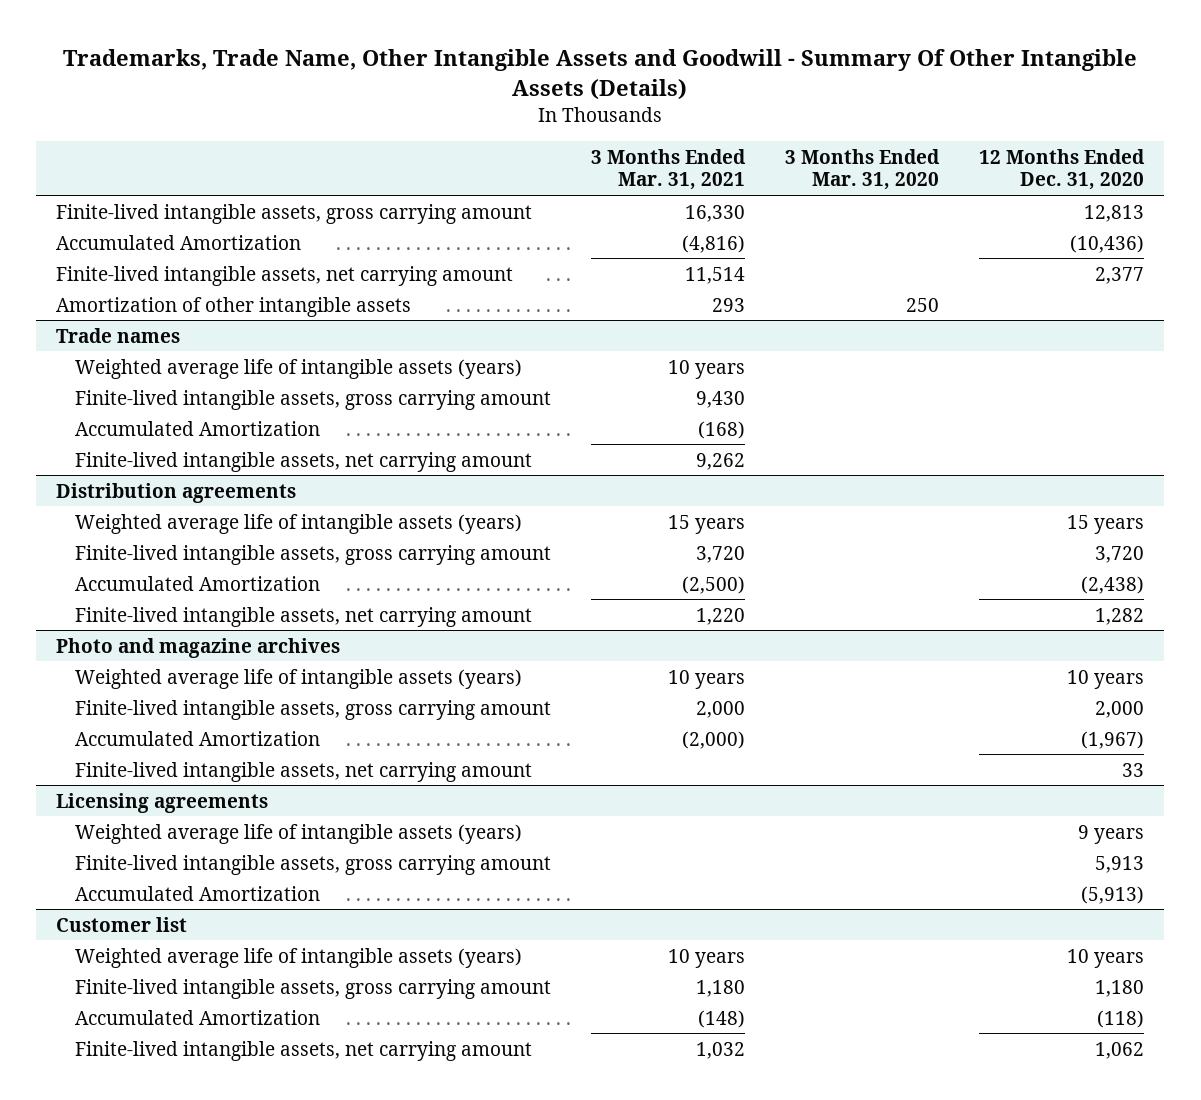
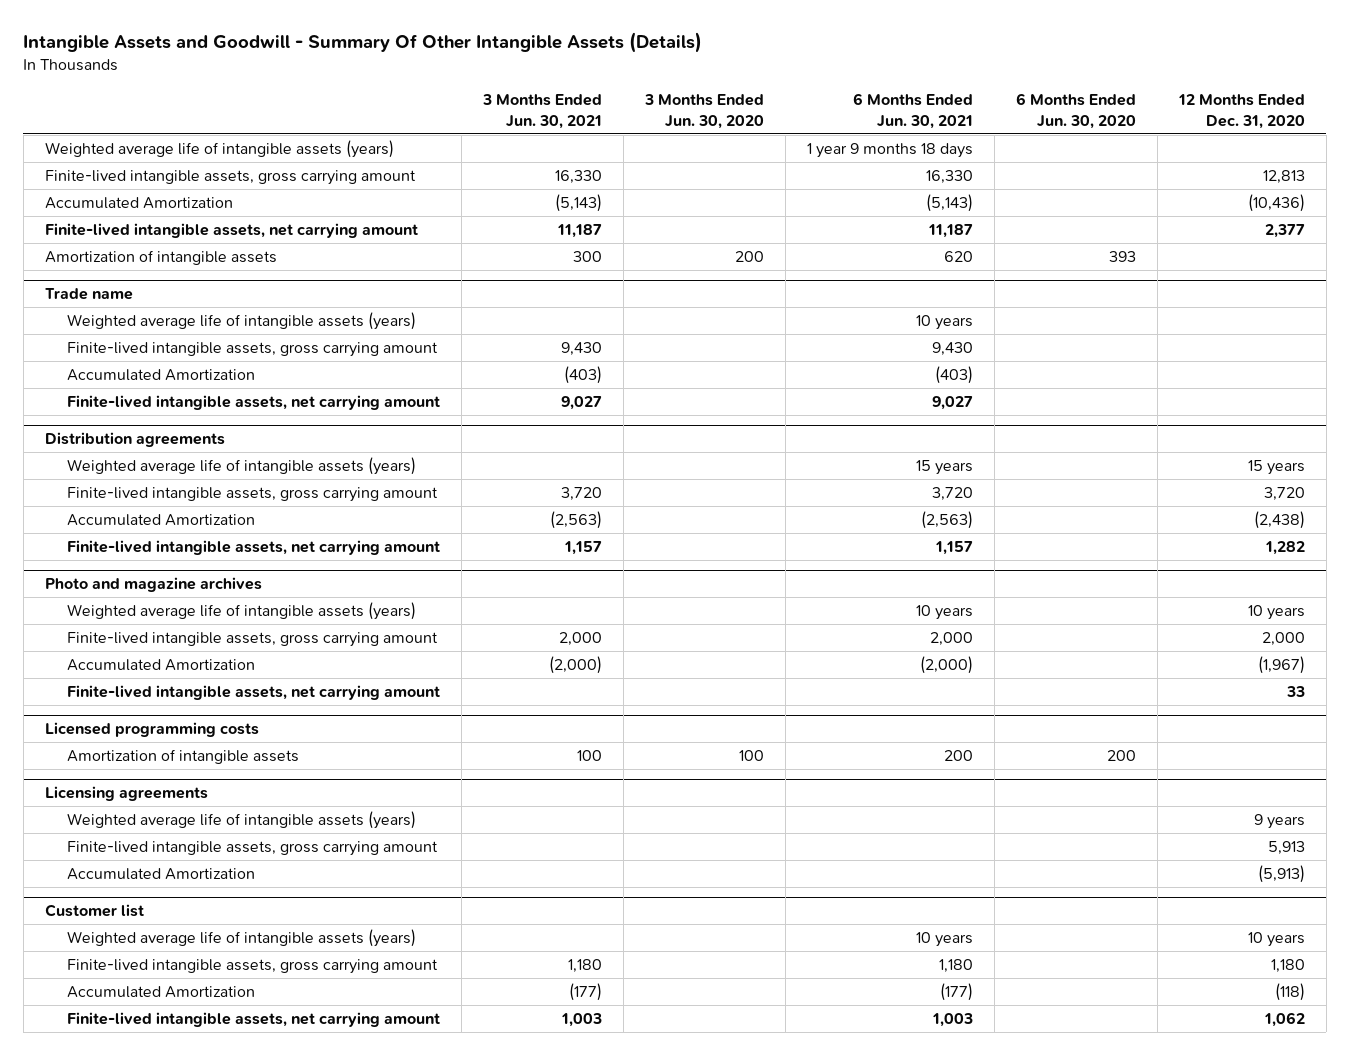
[63,49,1138,101] Trademarks, Trade Name, Other Intangible Assets and Goodwill - Summary Of Other Intangible Assets (Details) -> [23,32,703,54] Intangible Assets and Goodwill - Summary Of Other Intangible Assets (Details)
[591,148,747,191] 3 Months Ended Mar. 31, 2021 -> none
[785,148,941,191] 3 Months Ended Mar. 31, 2020 -> none
none -> [482,93,603,129] 3 Months Ended Jun. 30, 2021
none -> [644,93,765,129] 3 Months Ended Jun. 30, 2020
none -> [853,92,974,129] 6 Months Ended Jun. 30, 2021
none -> [1016,92,1137,129] 6 Months Ended Jun. 30, 2020
none -> [44,139,394,158] Weighted average life of intangible assets (years)
[56,296,412,317] Amortization of other intangible assets -> [44,249,277,265] Amortization of intangible assets
[56,327,181,343] Trade names -> [44,288,133,301] Trade name
none -> [44,722,259,738] Licensed programming costs
none -> [67,748,300,764] Amortization of intangible assets

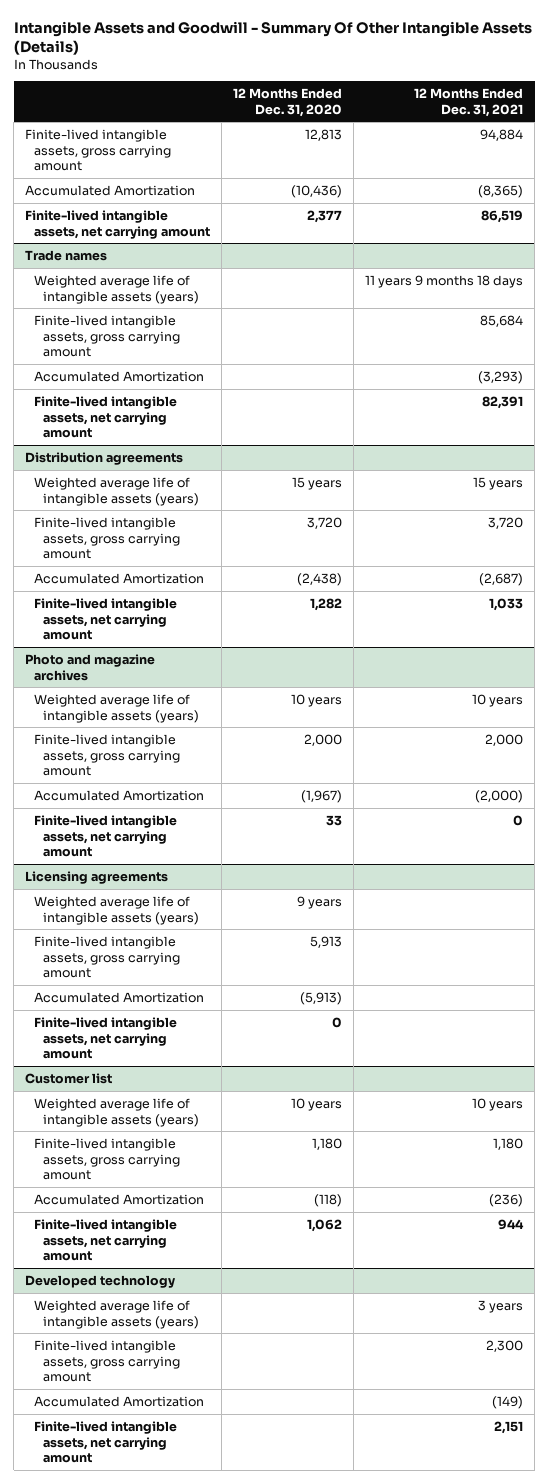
[482,93,603,129] 3 Months Ended Jun. 30, 2021 -> none
[644,93,765,129] 3 Months Ended Jun. 30, 2020 -> none
[853,92,974,129] 6 Months Ended Jun. 30, 2021 -> none
[1016,92,1137,129] 6 Months Ended Jun. 30, 2020 -> none
none -> [414,87,524,117] 12 Months Ended Dec. 31, 2021
[44,139,394,158] Weighted average life of intangible assets (years) -> none
[44,249,277,265] Amortization of intangible assets -> none
[44,288,133,301] Trade name -> [25,249,108,261] Trade names
[44,722,259,738] Licensed programming costs -> none
[67,748,300,764] Amortization of intangible assets -> none
none -> [34,1016,178,1060] Finite-lived intangible assets, net carrying amount
none -> [25,1274,176,1288] Developed technology
none -> [34,1299,199,1329] Weighted average life of intangible assets (years)
none -> [34,1339,180,1383] Finite-lived intangible assets, gross carrying amount
none -> [34,1395,205,1407] Accumulated Amortization
none -> [34,1420,178,1464] Finite-lived intangible assets, net carrying amount

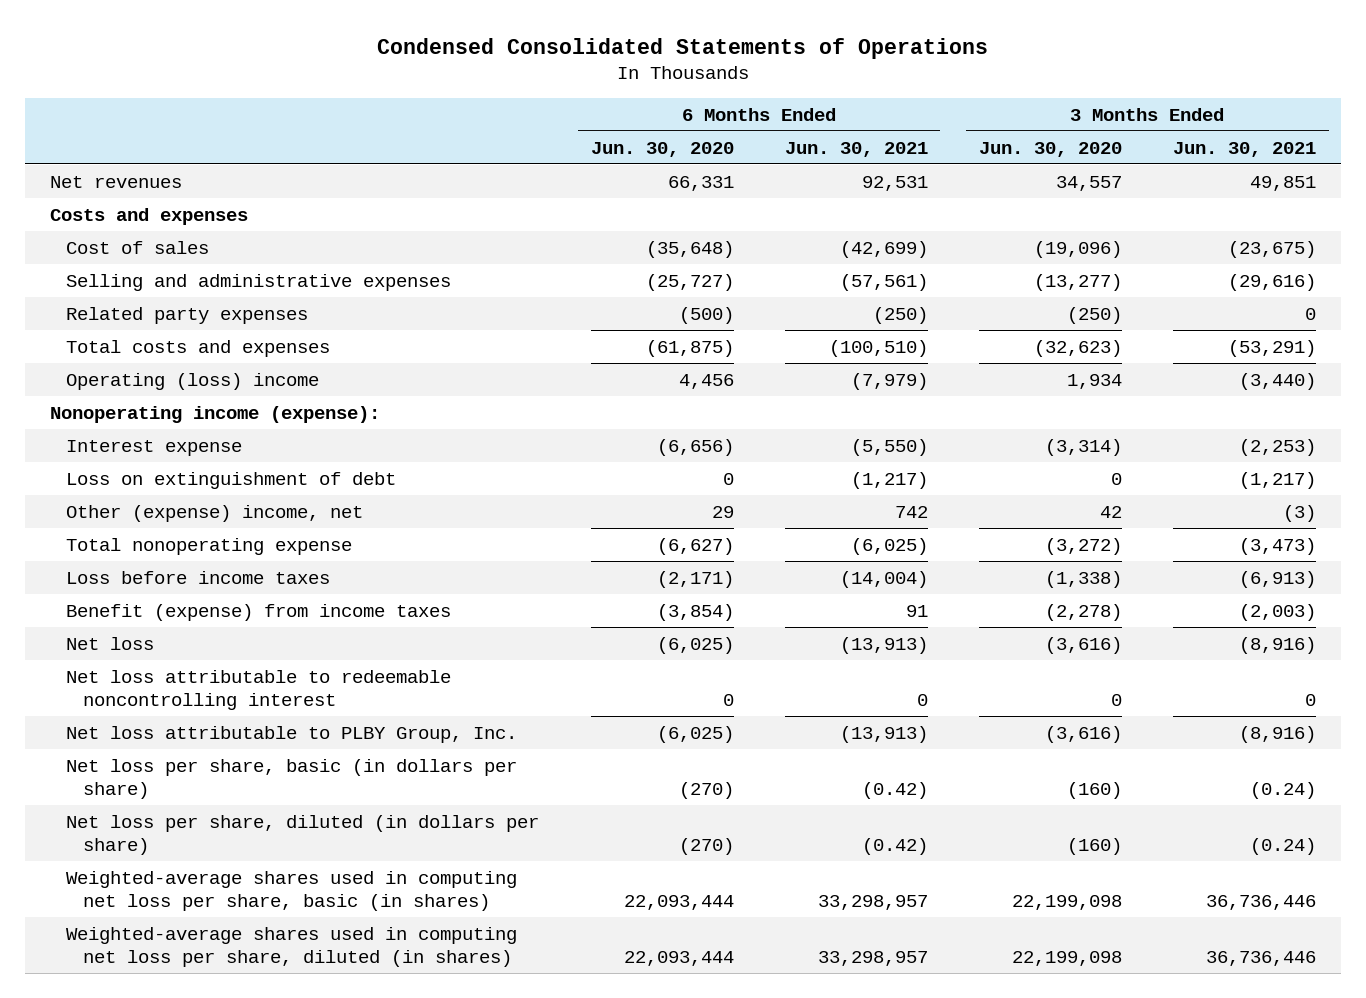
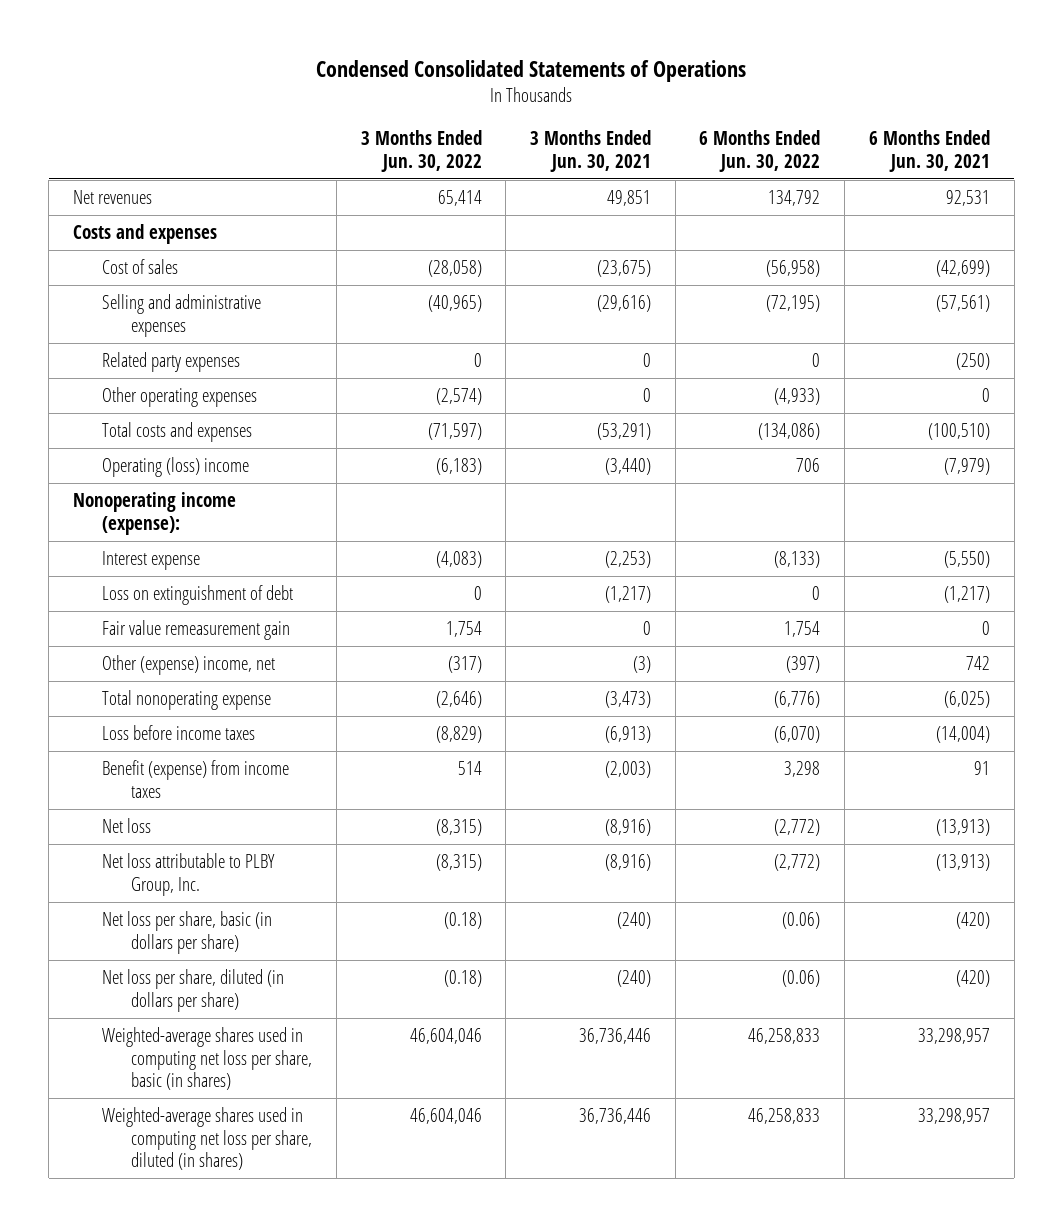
[590,141,734,157] Jun. 30, 2020 -> none
[978,141,1122,157] Jun. 30, 2020 -> none
none -> [360,130,482,172] 3 Months Ended Jun. 30, 2022
none -> [699,130,821,172] 6 Months Ended Jun. 30, 2022
none -> [102,387,258,408] Other operating expenses
none -> [102,620,291,641] Fair value remeasurement gain
[66,669,452,710] Net loss attributable to redeemable noncontrolling interest -> none
[861,781,928,799] (0.42) -> [955,912,990,930] (420)
[1249,781,1316,799] (0.24) -> [617,912,652,930] (240)
[861,837,928,855] (0.42) -> [955,970,990,988] (420)
[1249,837,1316,855] (0.24) -> [617,970,652,988] (240)

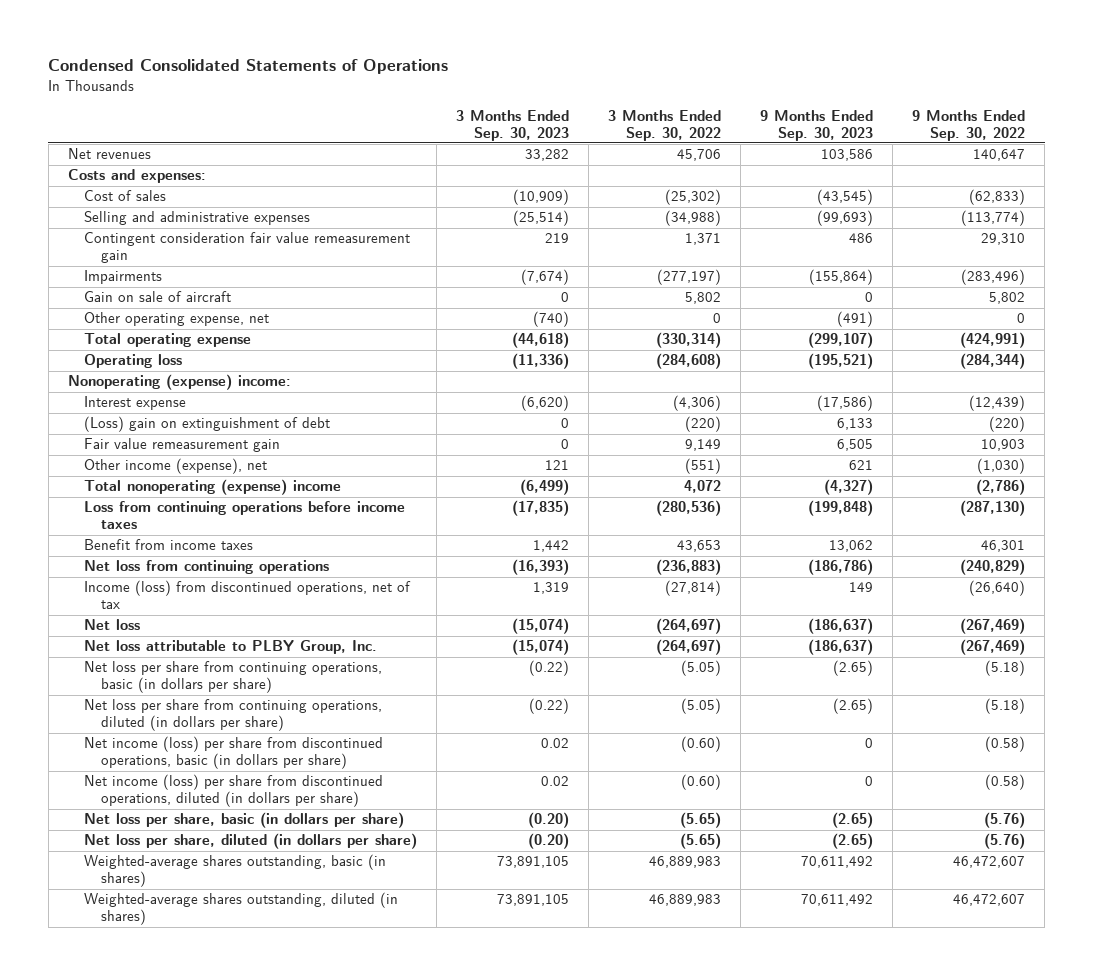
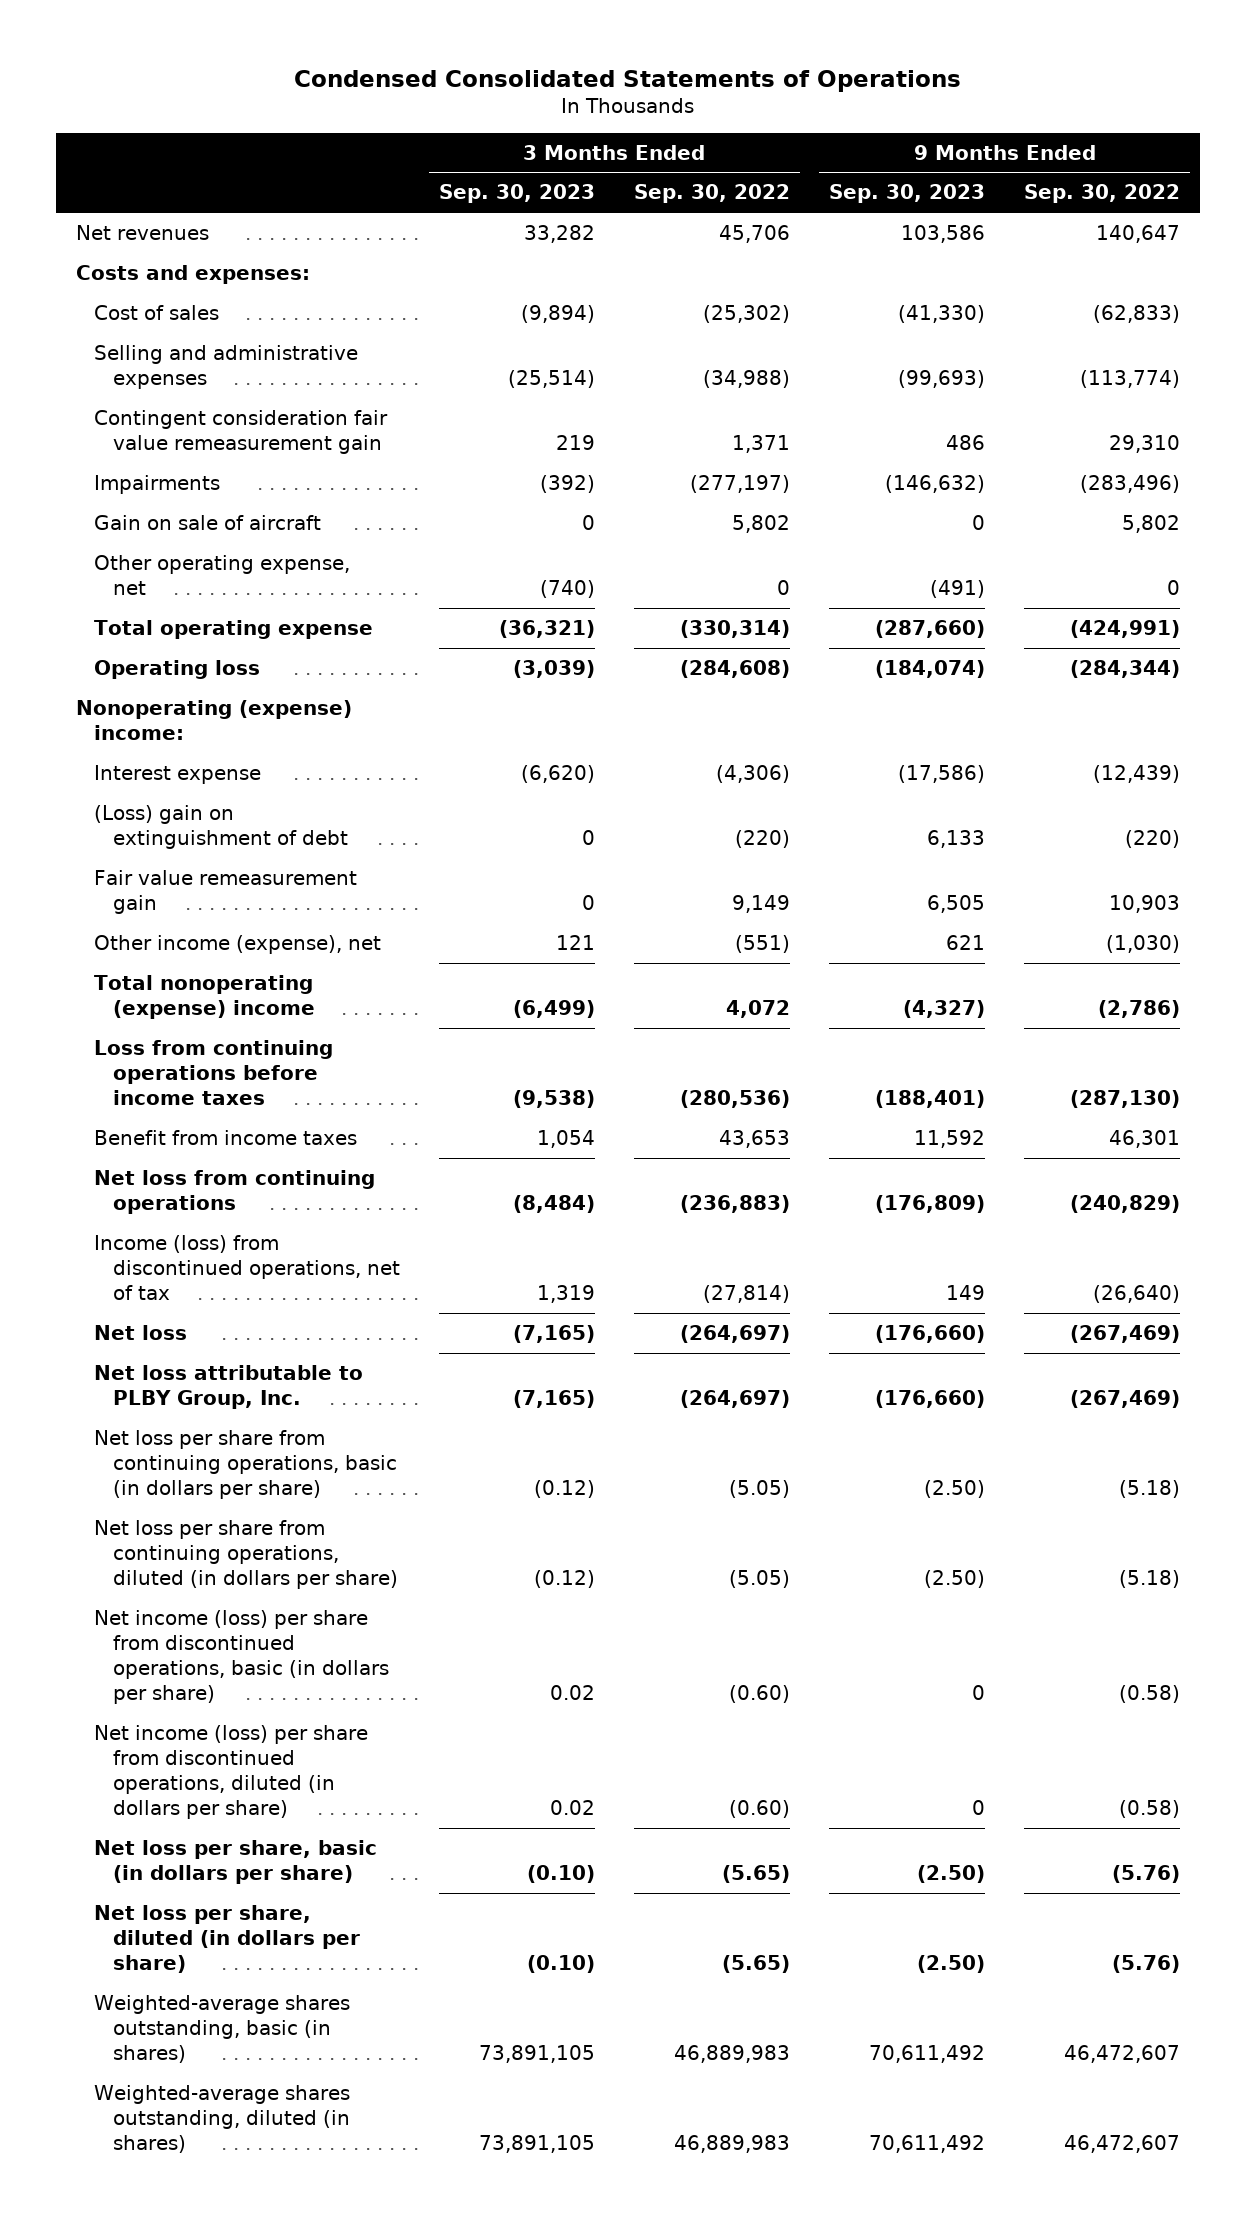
[513,189,570,206] (10,909) -> [520,304,595,323] (9,894)
[817,189,874,206] (43,545) -> [897,304,985,323] (41,330)
[521,269,570,286] (7,674) -> [539,474,595,493] (392)
[809,269,874,286] (155,864) -> [884,474,985,493] (146,632)
[512,332,570,349] (44,618) -> [498,619,595,638] (36,321)
[808,332,874,349] (299,107) -> [874,619,985,638] (287,660)
[512,353,570,370] (11,336) -> [512,659,595,678] (3,039)
[808,353,874,370] (195,521) -> [874,659,985,678] (184,074)
[512,500,570,517] (17,835) -> [512,1089,595,1108] (9,538)
[808,500,874,517] (199,848) -> [874,1089,985,1108] (188,401)
[533,540,570,553] 1,442 -> [536,1129,595,1148] 1,054
[829,540,874,553] 13,062 -> [913,1129,985,1148] 11,592
[512,559,570,576] (16,393) -> [512,1194,595,1213] (8,484)
[808,559,874,576] (186,786) -> [874,1194,985,1213] (176,809)
[512,618,570,635] (15,074) -> [512,1324,595,1343] (7,165)
[808,618,874,635] (186,637) -> [874,1324,985,1343] (176,660)
[512,639,570,656] (15,074) -> [512,1389,595,1408] (7,165)
[808,639,874,656] (186,637) -> [874,1389,985,1408] (176,660)
[529,660,570,677] (0.22) -> [533,1479,595,1498] (0.12)
[833,660,874,677] (2.65) -> [923,1479,985,1498] (2.50)
[529,698,570,715] (0.22) -> [533,1569,595,1588] (0.12)
[833,698,874,715] (2.65) -> [923,1569,985,1588] (2.50)
[528,812,570,829] (0.20) -> [526,1864,595,1883] (0.10)
[832,812,874,829] (2.65) -> [916,1864,985,1883] (2.50)
[528,833,570,850] (0.20) -> [526,1954,595,1973] (0.10)
[832,833,874,850] (2.65) -> [916,1954,985,1973] (2.50)

